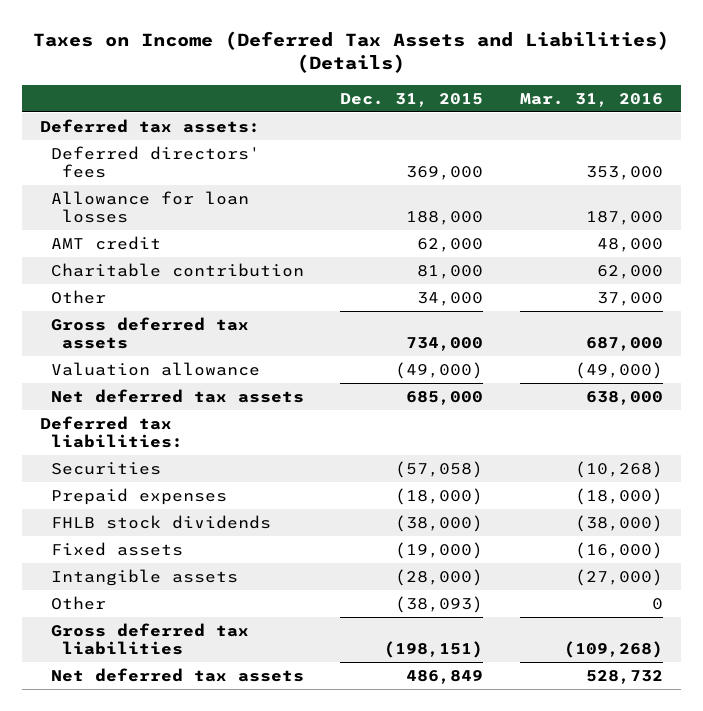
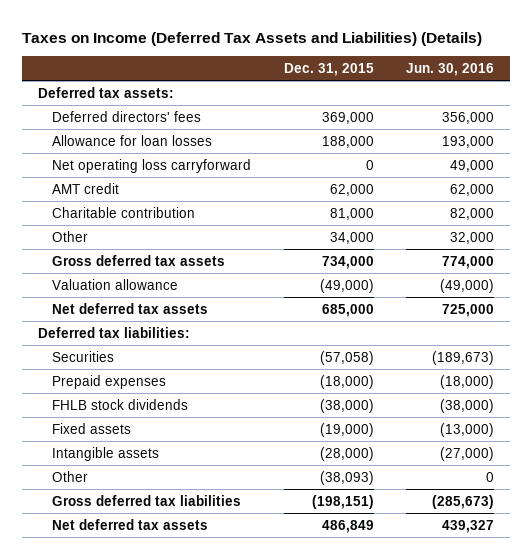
[519,92,663,107] Mar. 31, 2016 -> none
none -> [406,62,495,76] Jun. 30, 2016
none -> [52,158,252,173] Net operating loss carryforward

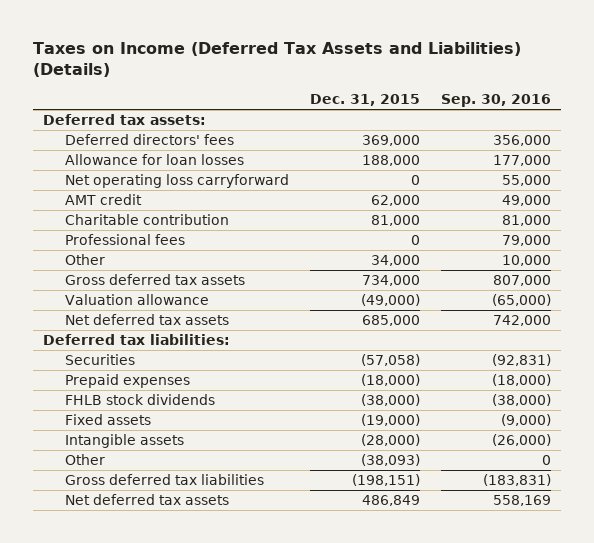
[406,62,495,76] Jun. 30, 2016 -> none
none -> [440,94,551,108] Sep. 30, 2016
none -> [64,234,185,246] Professional fees

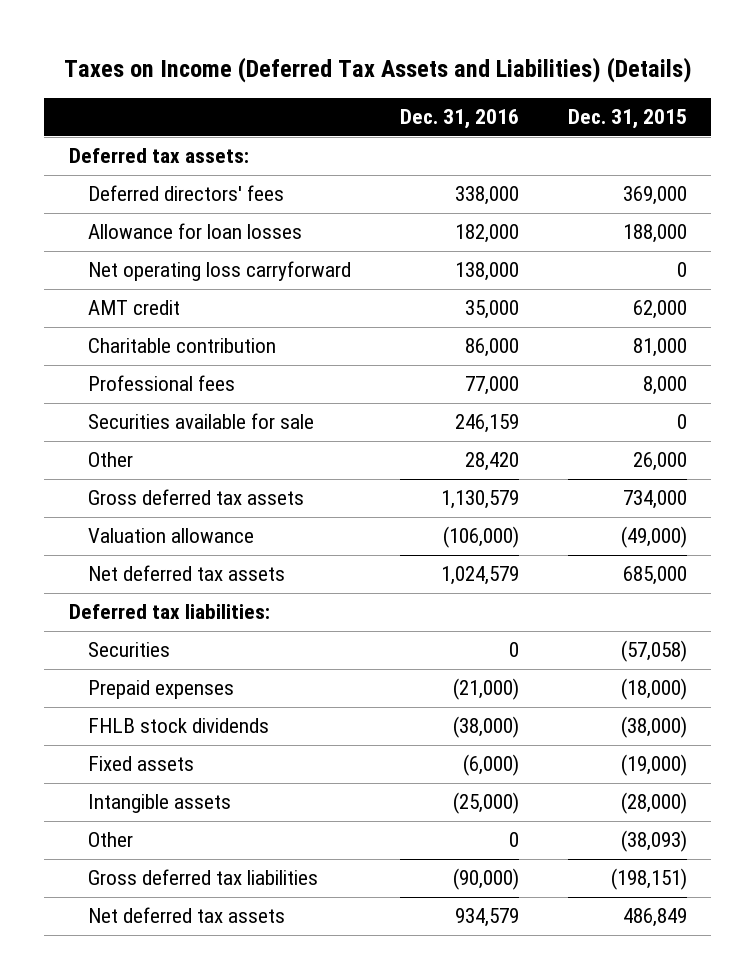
[440,94,551,108] Sep. 30, 2016 -> none
none -> [399,109,519,130] Dec. 31, 2016
[410,235,420,246] 0 -> [642,376,687,396] 8,000
none -> [88,413,315,430] Securities available for sale
[370,255,420,267] 34,000 -> [632,452,687,472] 26,000

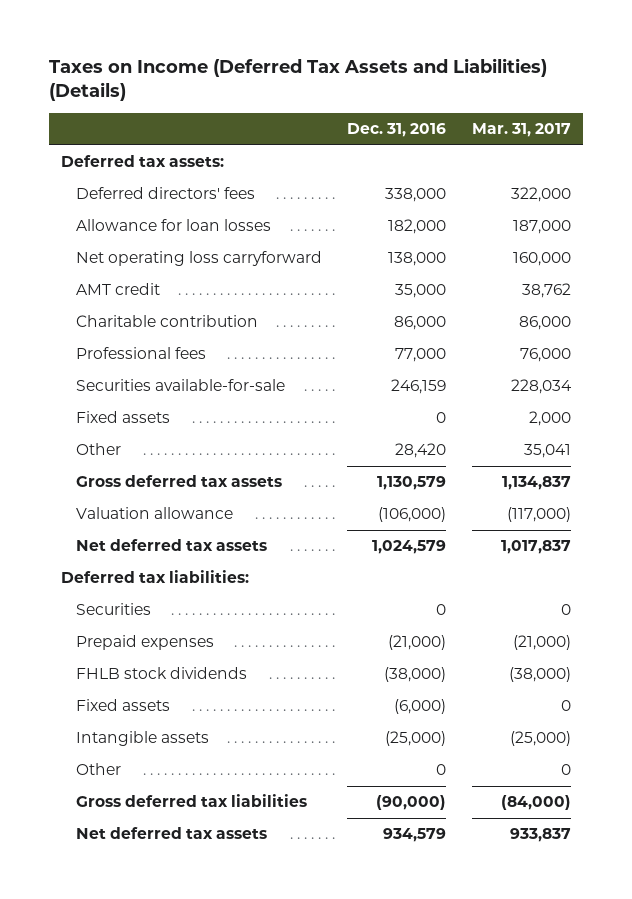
[567,109,687,130] Dec. 31, 2015 -> none
none -> [471,123,571,138] Mar. 31, 2017
[88,413,315,430] Securities available for sale -> [76,379,286,392] Securities available-for-sale
none -> [76,411,171,424] Fixed assets

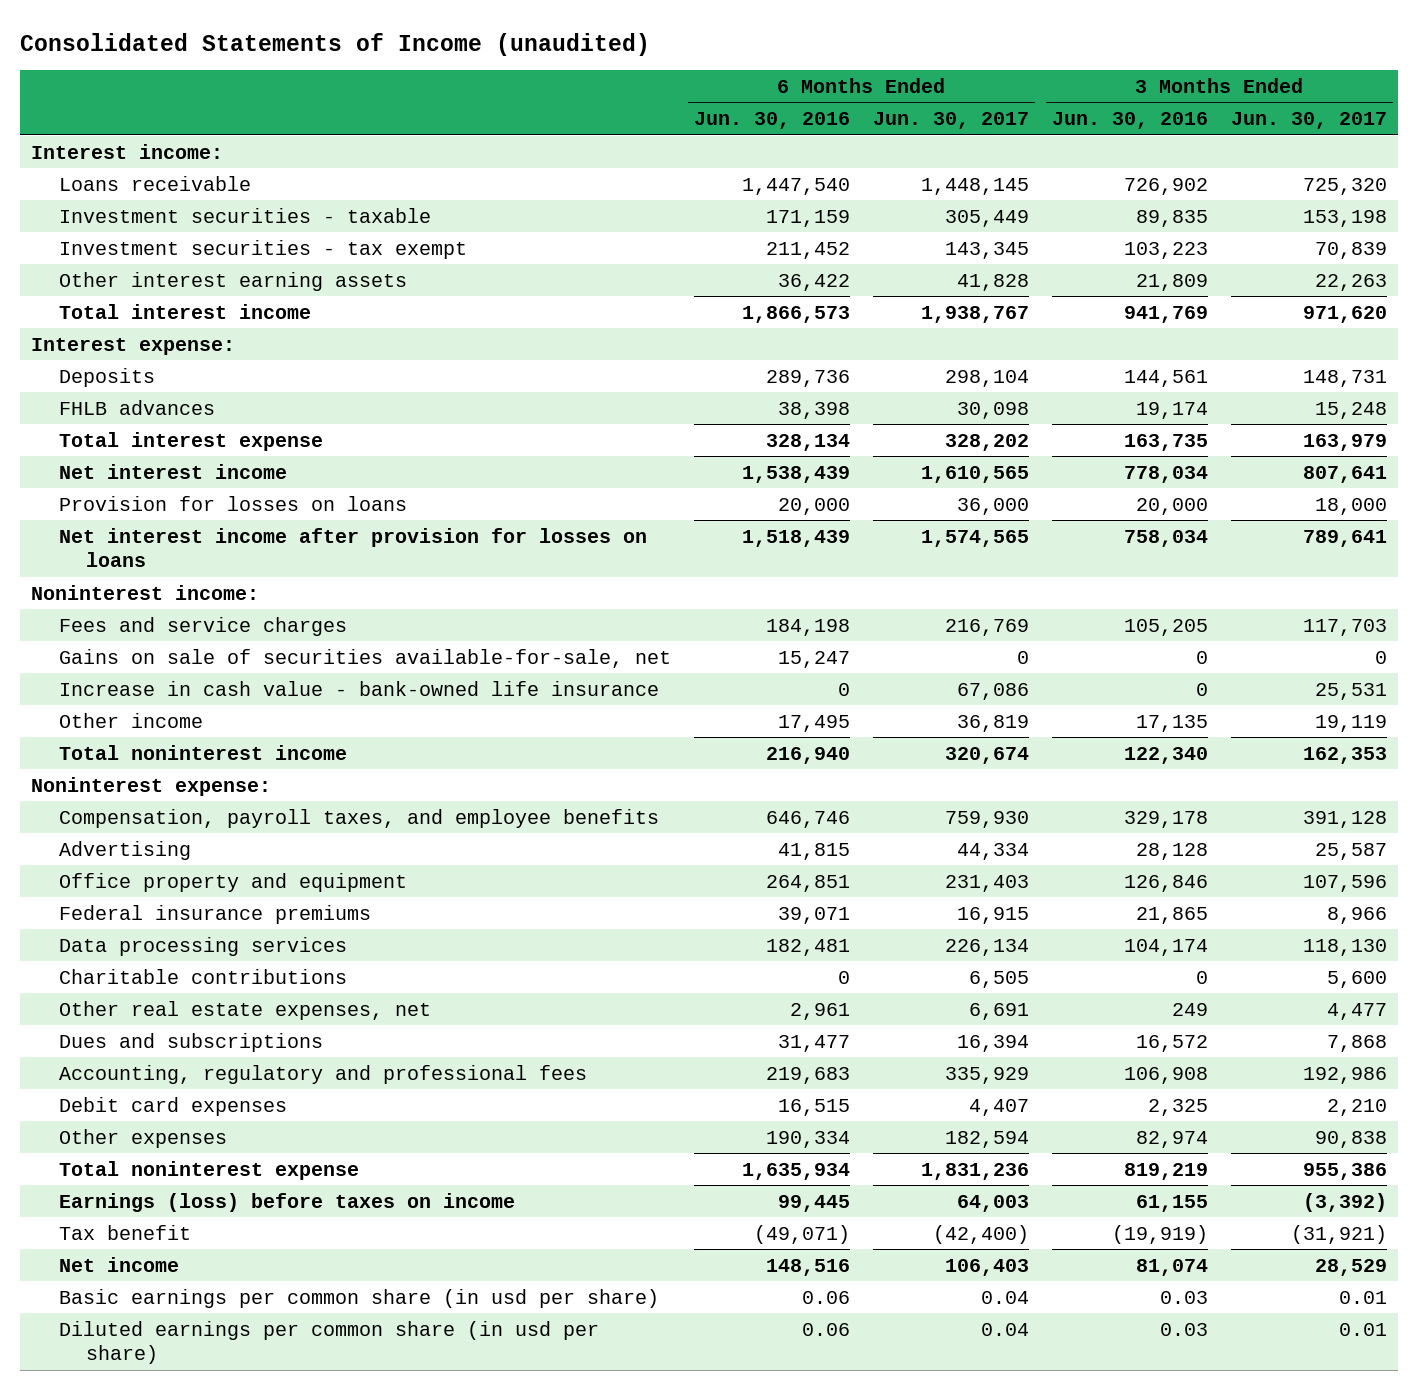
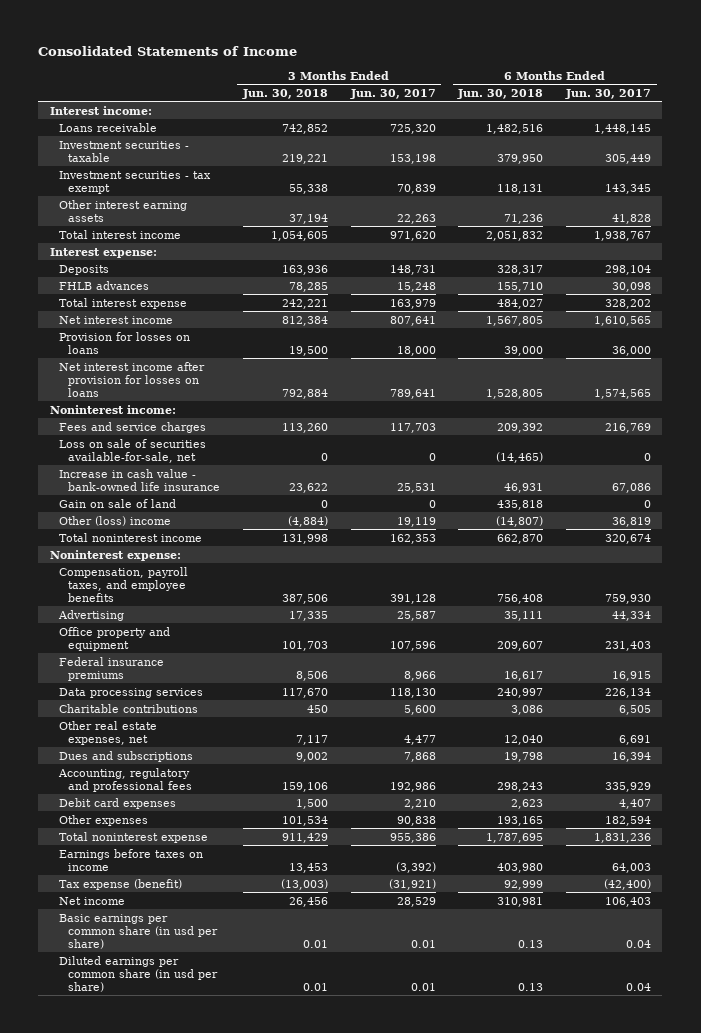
[19,32,650,56] Consolidated Statements of Income (unaudited) -> [38,45,298,56] Consolidated Statements of Income
[693,112,850,130] Jun. 30, 2016 -> none
[1051,112,1208,130] Jun. 30, 2016 -> none
none -> [242,88,329,99] Jun. 30, 2018
none -> [457,88,544,99] Jun. 30, 2018
[58,648,671,668] Gains on sale of securities available-for-sale, net -> [59,438,207,463] Loss on sale of securities available-for-sale, net
none -> [59,498,177,508] Gain on sale of land
[58,712,203,728] Other income -> [59,515,172,526] Other (loss) income
[58,1192,515,1212] Earnings (loss) before taxes on income -> [59,848,204,871] Earnings before taxes on income
[58,1224,191,1240] Tax benefit -> [59,878,183,890] Tax expense (benefit)

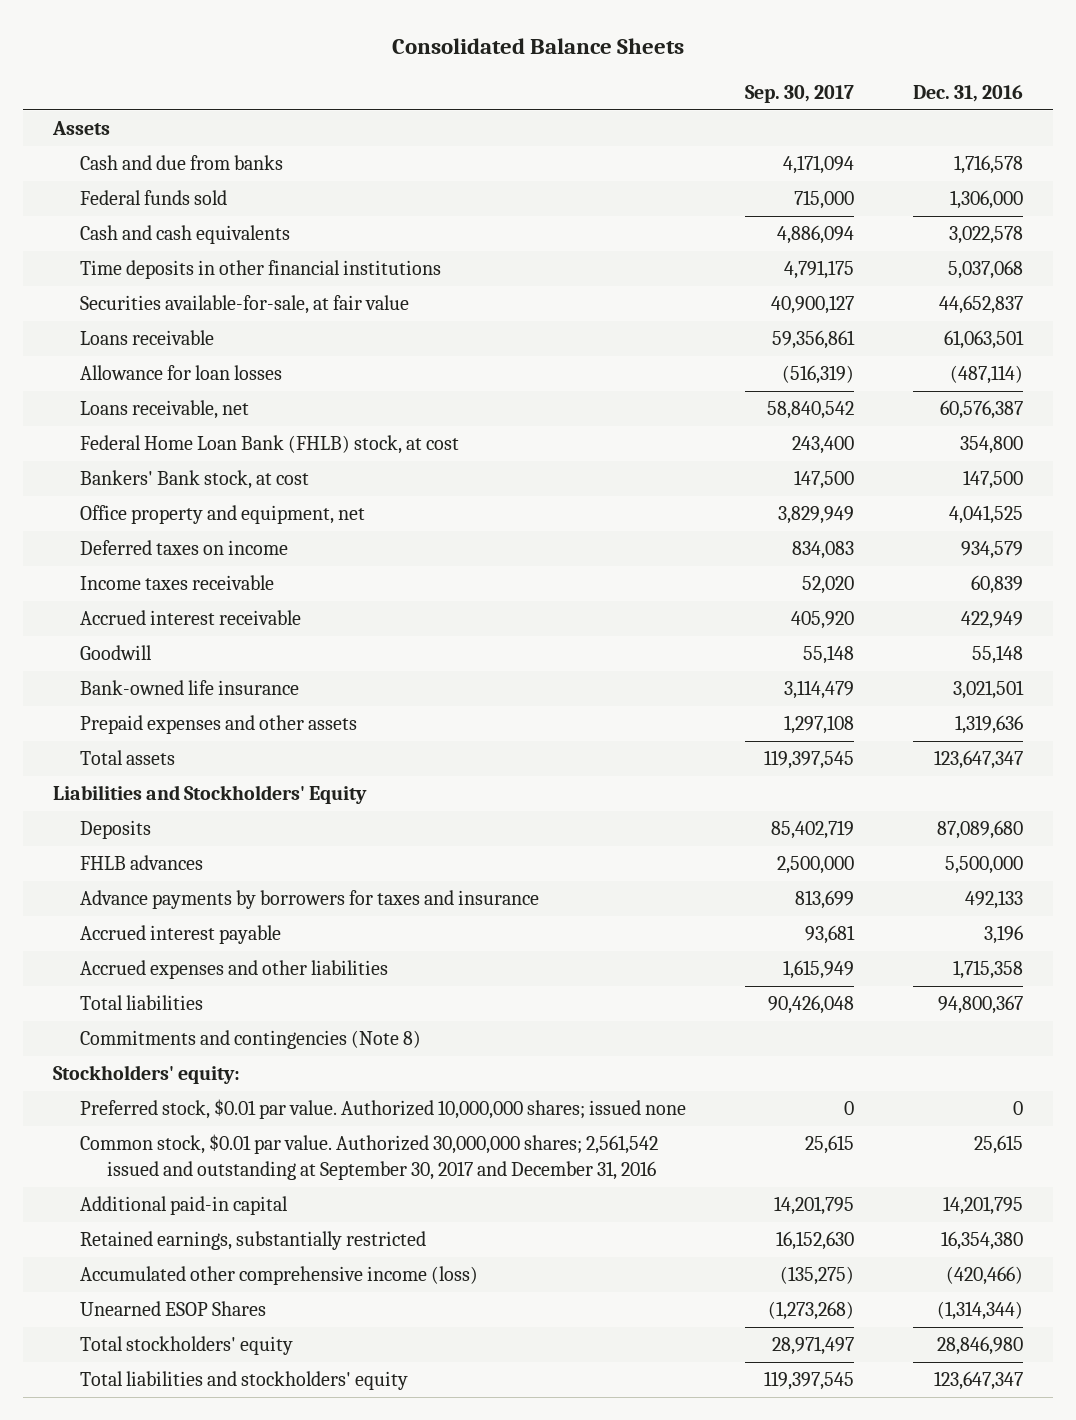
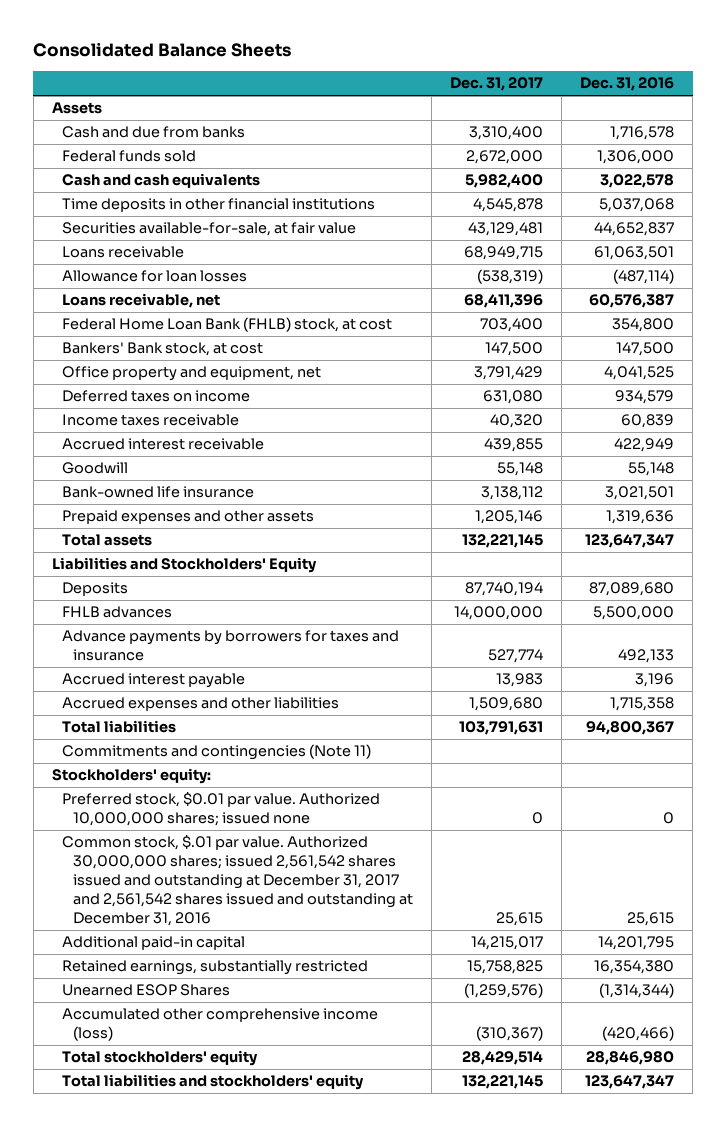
[745,84,855,103] Sep. 30, 2017 -> none
none -> [450,77,544,92] Dec. 31, 2017
[79,1030,421,1050] Commitments and contingencies (Note 8) -> [62,744,372,761] Commitments and contingencies (Note 11)
[79,1134,658,1180] Common stock, $0.01 par value. Authorized 30,000,000 shares; 2,561,542 issued and outstanding at September 30, 2017 and December 31, 2016 -> [62,835,413,926] Common stock, $.01 par value. Authorized 30,000,000 shares; issued 2,561,542 shares issued and outstanding at December 31, 2017 and 2,561,542 shares issued and outstanding at December 31, 2016
[79,1266,478,1286] Accumulated other comprehensive income (loss) -> [62,1008,379,1042] Accumulated other comprehensive income (loss)

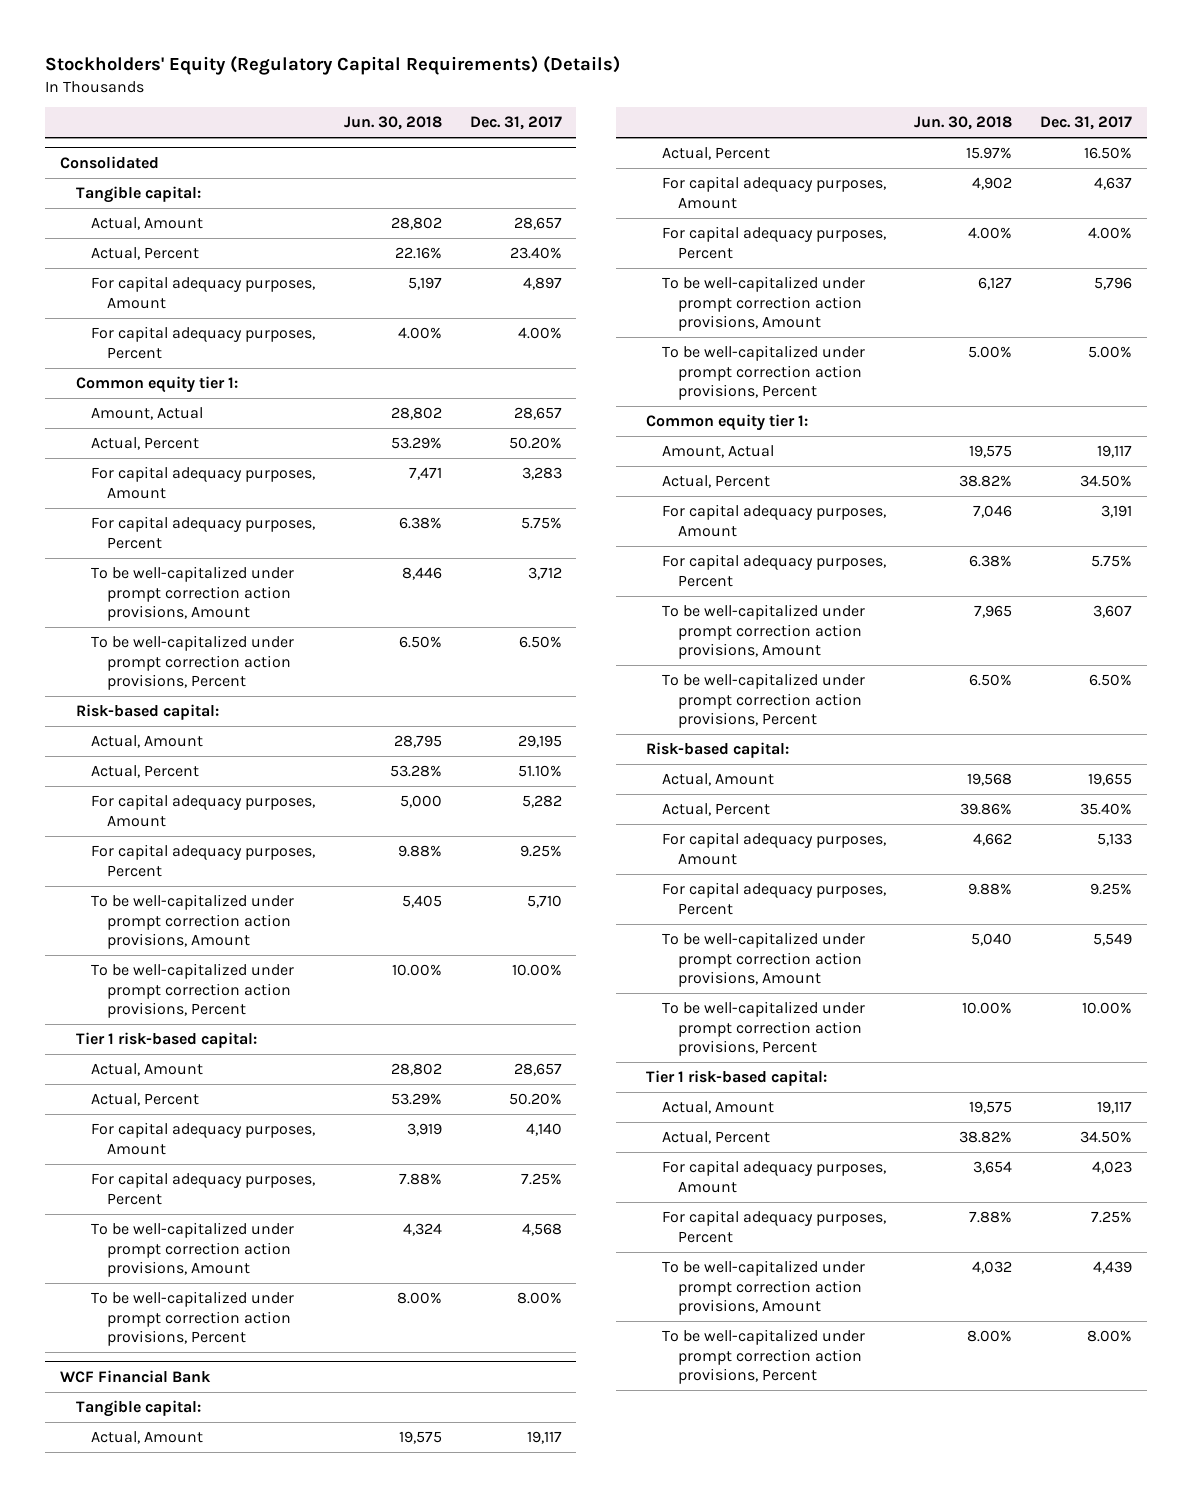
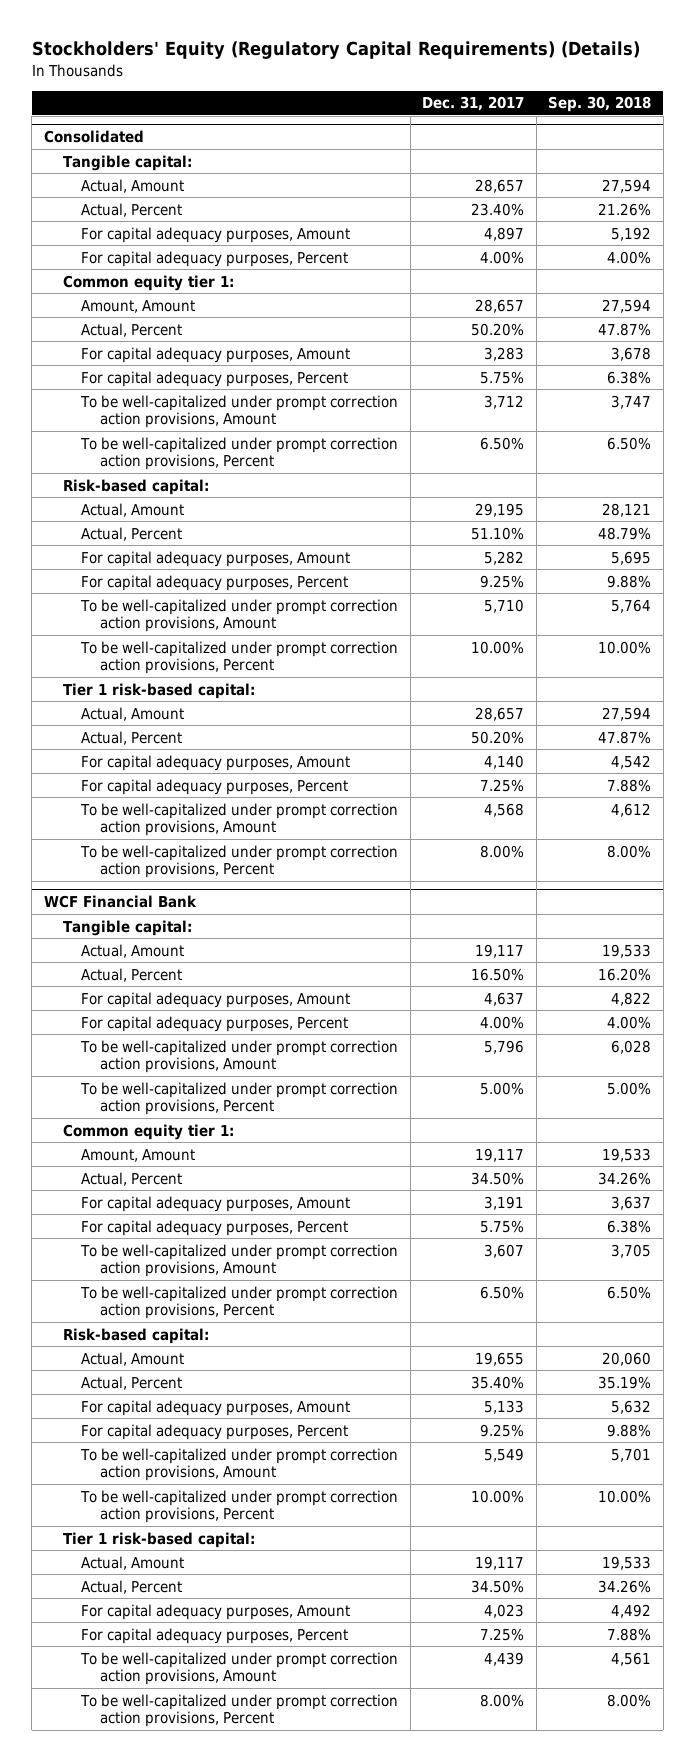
[343,116,442,131] Jun. 30, 2018 -> none
none -> [548,96,652,113] Sep. 30, 2018
[91,406,204,420] Amount, Actual -> [81,299,196,313] Amount, Amount
[661,444,774,458] Amount, Actual -> [81,1148,196,1162] Amount, Amount

